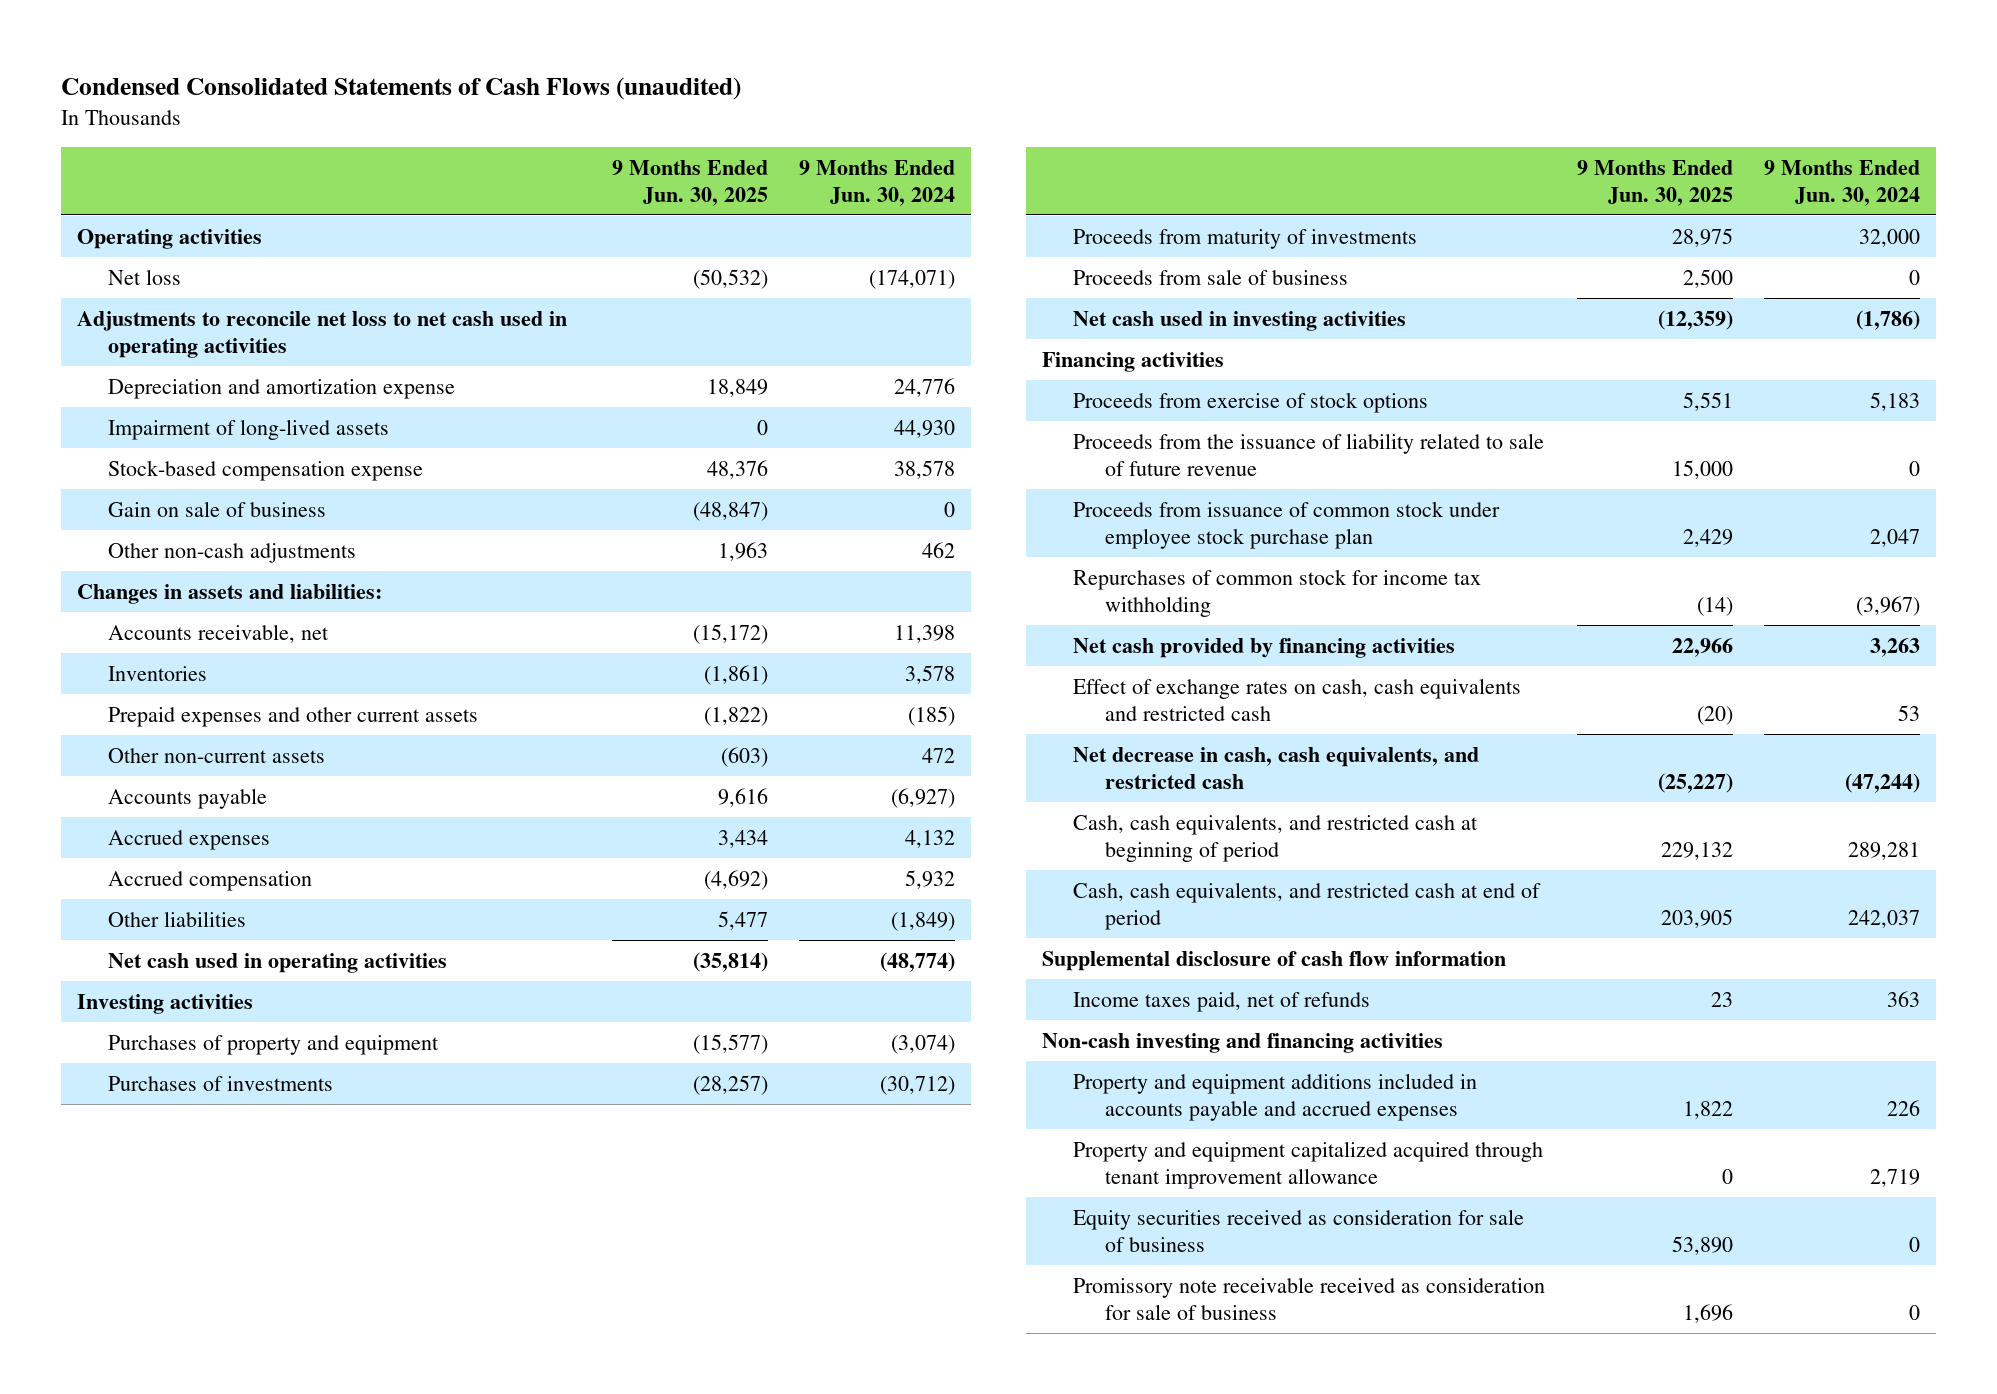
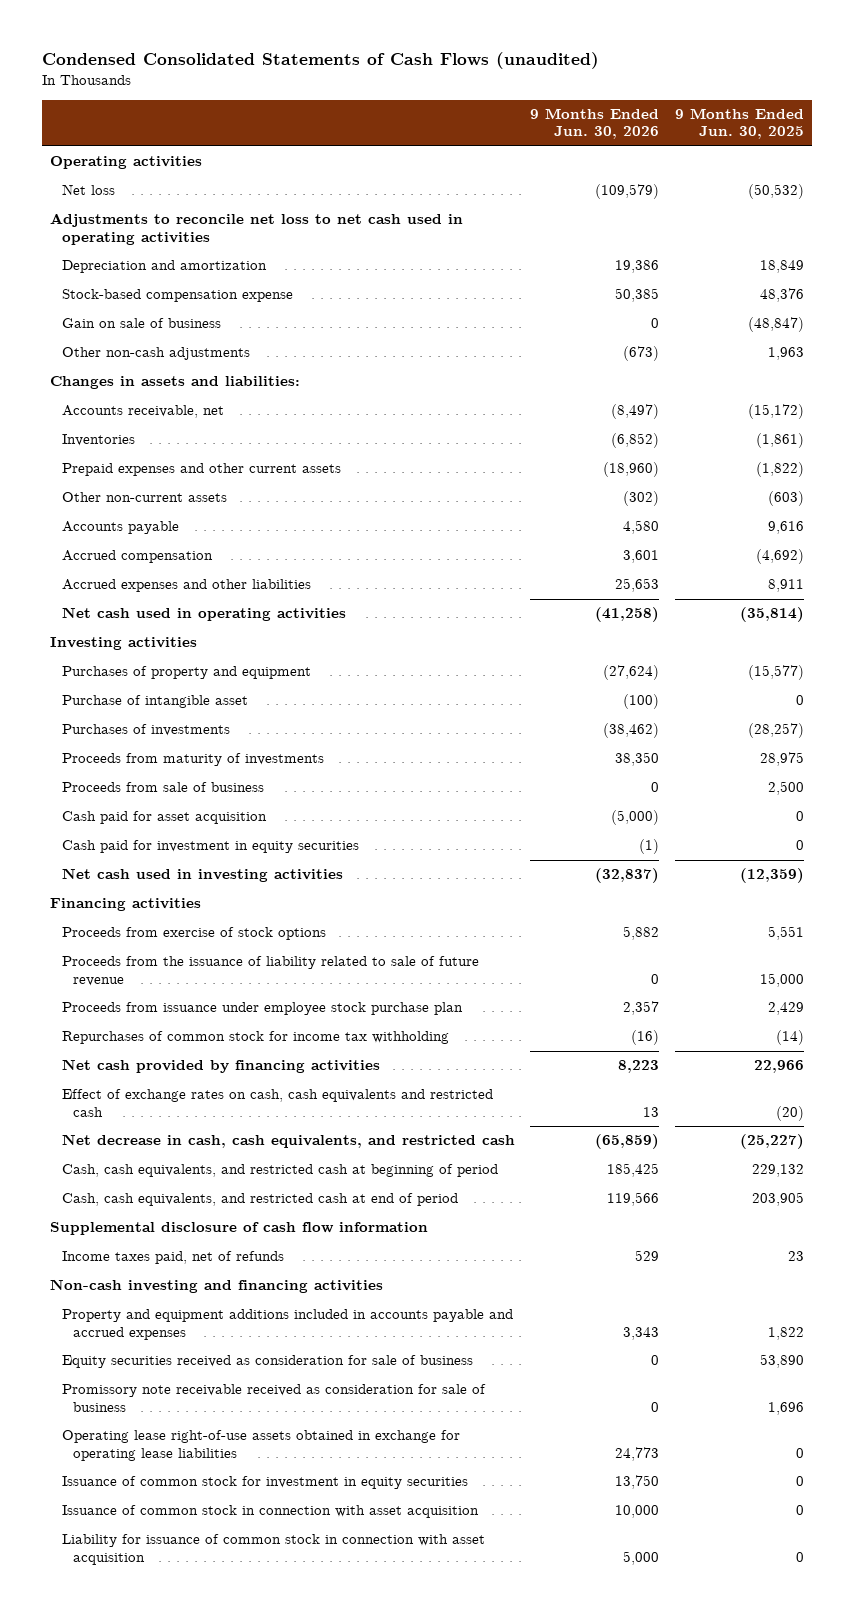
[799,159,956,206] 9 Months Ended Jun. 30, 2024 -> none
none -> [530,107,660,140] 9 Months Ended Jun. 30, 2026
[108,418,390,440] Impairment of long-lived assets -> none
[108,378,456,399] Depreciation and amortization expense -> [61,260,267,274] Depreciation and amortization
[108,829,271,850] Accrued expenses -> none
[108,910,247,927] Other liabilities -> none
none -> [61,579,311,593] Accrued expenses and other liabilities
none -> [61,695,248,709] Purchase of intangible asset
none -> [61,811,267,825] Cash paid for asset acquisition
none -> [61,840,359,854] Cash paid for investment in equity securities
[1073,500,1501,549] Proceeds from issuance of common stock under employee stock purchase plan -> [61,1002,463,1016] Proceeds from issuance under employee stock purchase plan
[1073,1140,1544,1189] Property and equipment capitalized acquired through tenant improvement allowance -> none
none -> [61,1430,460,1461] Operating lease right-of-use assets obtained in exchange for operating lease liabilities
none -> [61,1476,468,1490] Issuance of common stock for investment in equity securities
none -> [61,1505,479,1519] Issuance of common stock in connection with asset acquisition
none -> [61,1534,485,1565] Liability for issuance of common stock in connection with asset acquisition

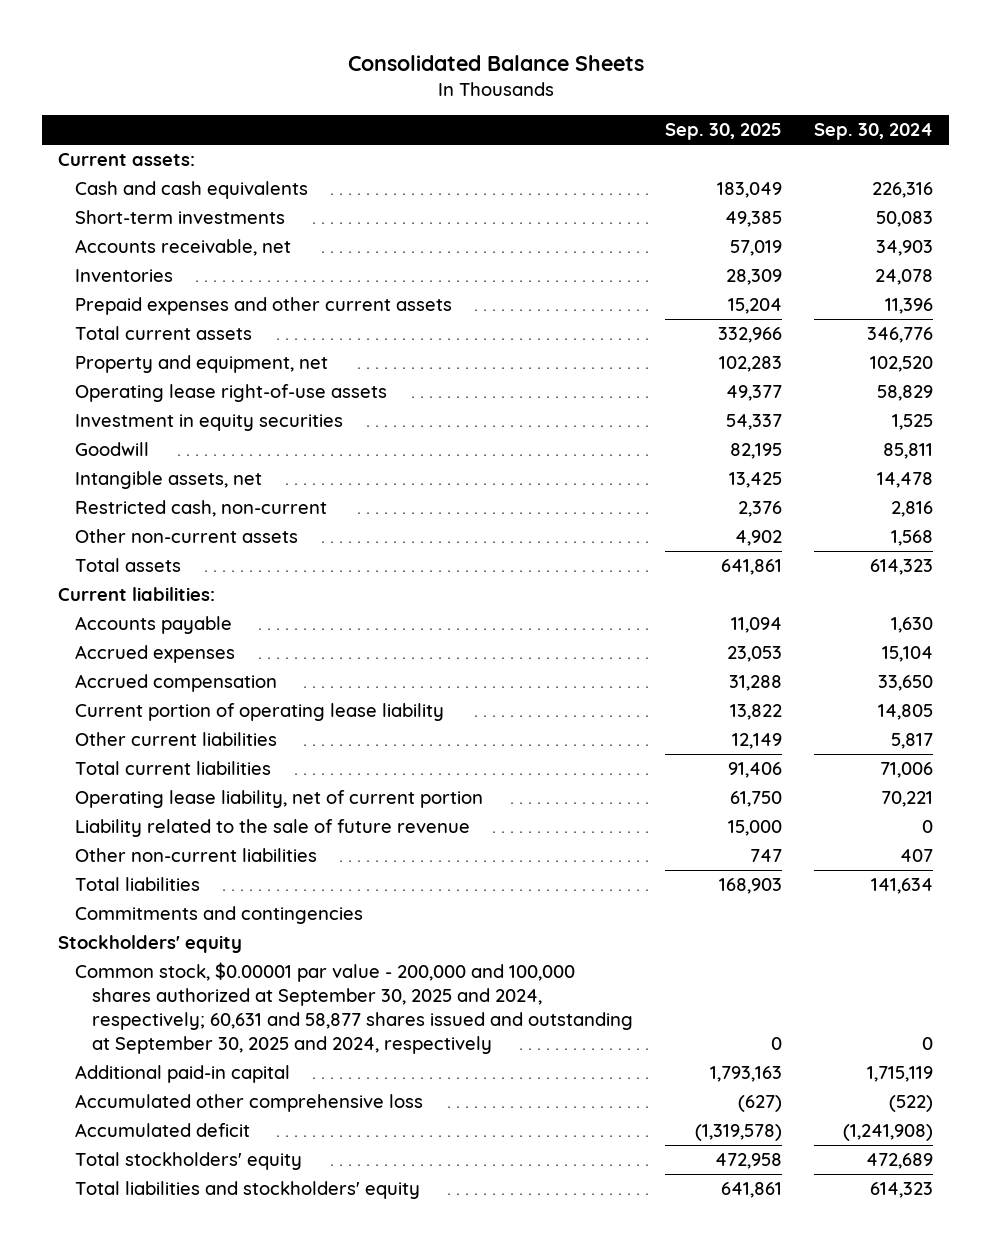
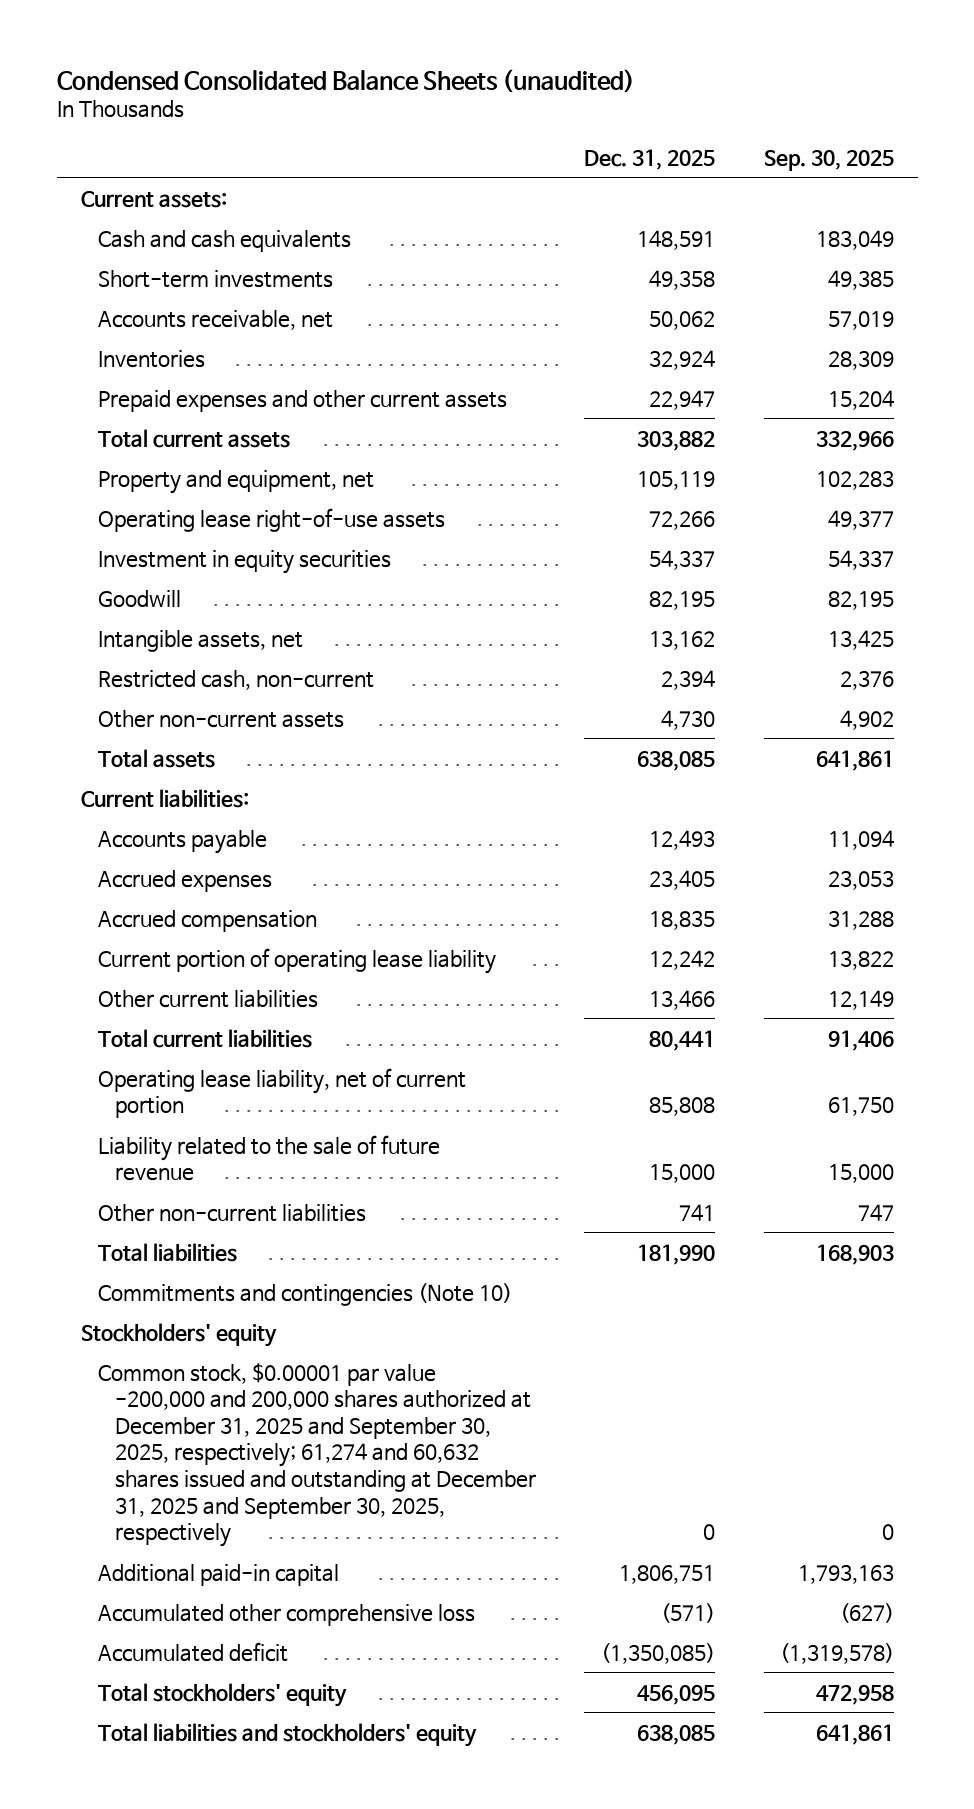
[347,55,644,72] Consolidated Balance Sheets -> [56,68,635,93] Condensed Consolidated Balance Sheets (unaudited)
[813,123,933,141] Sep. 30, 2024 -> none
none -> [584,148,716,170] Dec. 31, 2025
[74,906,363,925] Commitments and contingencies -> [97,1282,512,1306] Commitments and contingencies (Note 10)
[74,962,633,1054] Common stock, $0.00001 par value - 200,000 and 100,000 shares authorized at September 30, 2025 and 2024, respectively; 60,631 and 58,877 shares issued and outstanding at September 30, 2025 and 2024, respectively -> [97,1362,536,1548] Common stock, $0.00001 par value -200,000 and 200,000 shares authorized at December 31, 2025 and September 30, 2025, respectively; 61,274 and 60,632 shares issued and outstanding at December 31, 2025 and September 30, 2025, respectively

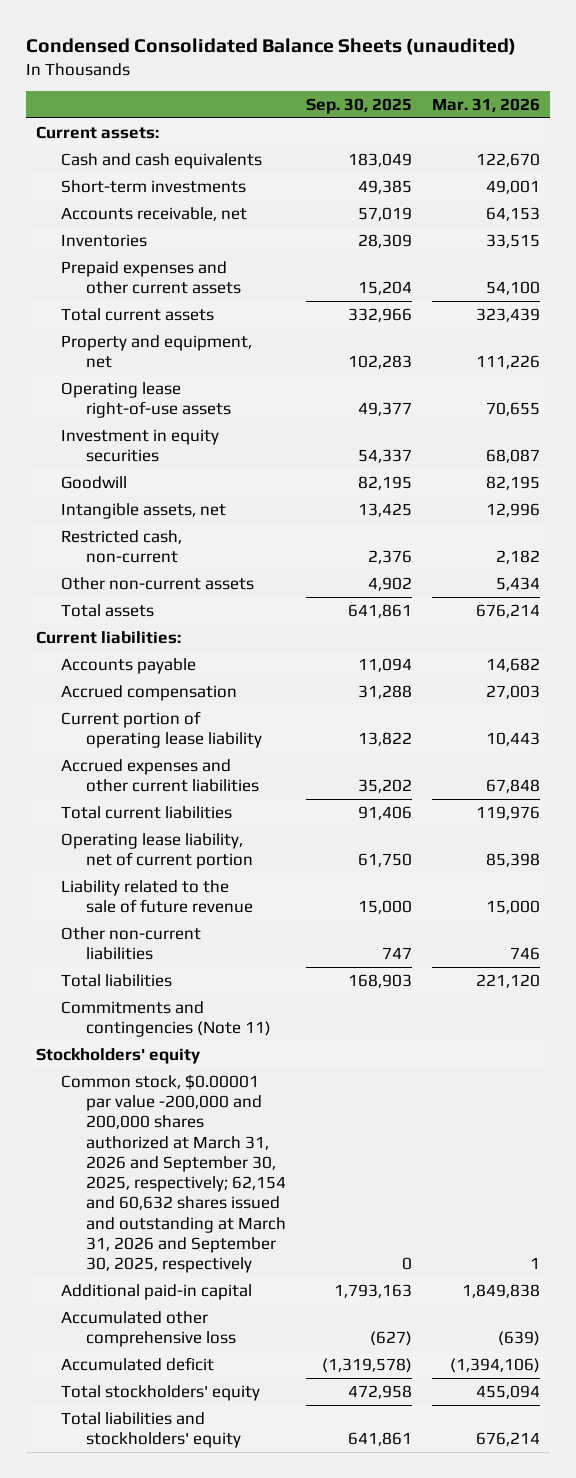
[584,148,716,170] Dec. 31, 2025 -> none
none -> [431,98,540,113] Mar. 31, 2026
[97,869,272,892] Accrued expenses -> none
[97,989,318,1008] Other current liabilities -> [60,758,259,792] Accrued expenses and other current liabilities
[827,989,894,1010] 12,149 -> [357,778,412,793] 35,202
[97,1282,512,1306] Commitments and contingencies (Note 10) -> [60,1000,271,1037] Commitments and contingencies (Note 11)
[97,1362,536,1548] Common stock, $0.00001 par value -200,000 and 200,000 shares authorized at December 31, 2025 and September 30, 2025, respectively; 61,274 and 60,632 shares issued and outstanding at December 31, 2025 and September 30, 2025, respectively -> [60,1073,286,1274] Common stock, $0.00001 par value -200,000 and 200,000 shares authorized at March 31, 2026 and September 30, 2025, respectively; 62,154 and 60,632 shares issued and outstanding at March 31, 2026 and September 30, 2025, respectively

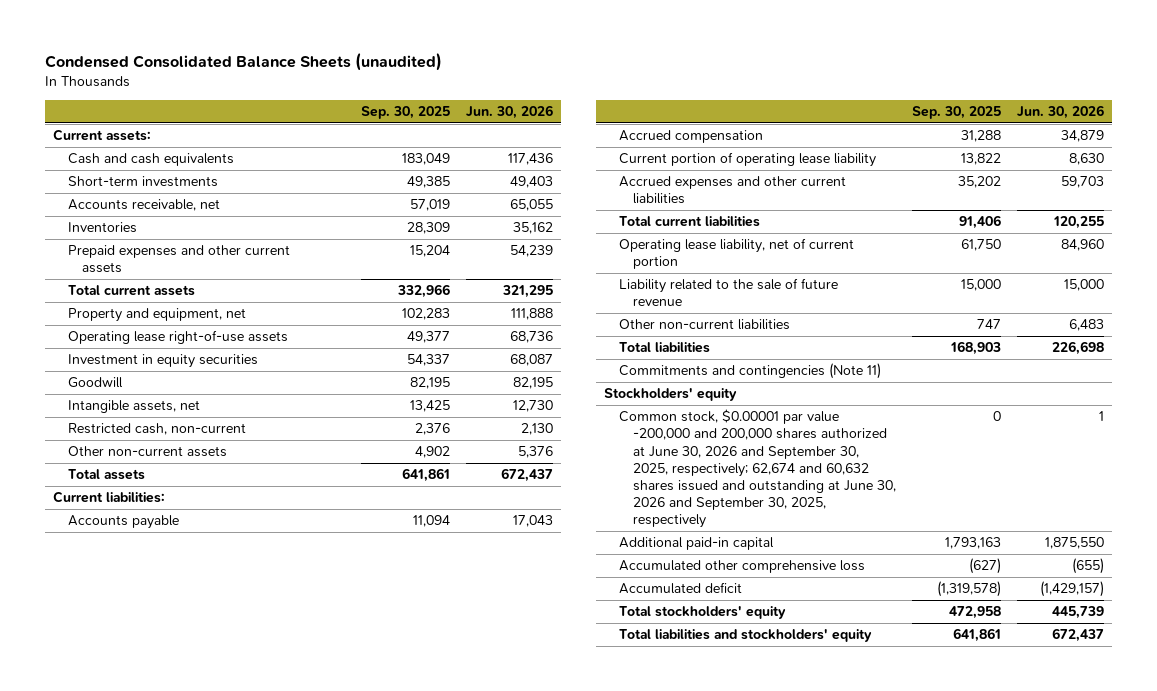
[431,98,540,113] Mar. 31, 2026 -> none
none -> [466,105,554,120] Jun. 30, 2026
[60,1073,286,1274] Common stock, $0.00001 par value -200,000 and 200,000 shares authorized at March 31, 2026 and September 30, 2025, respectively; 62,154 and 60,632 shares issued and outstanding at March 31, 2026 and September 30, 2025, respectively -> [618,409,897,528] Common stock, $0.00001 par value -200,000 and 200,000 shares authorized at June 30, 2026 and September 30, 2025, respectively; 62,674 and 60,632 shares issued and outstanding at June 30, 2026 and September 30, 2025, respectively

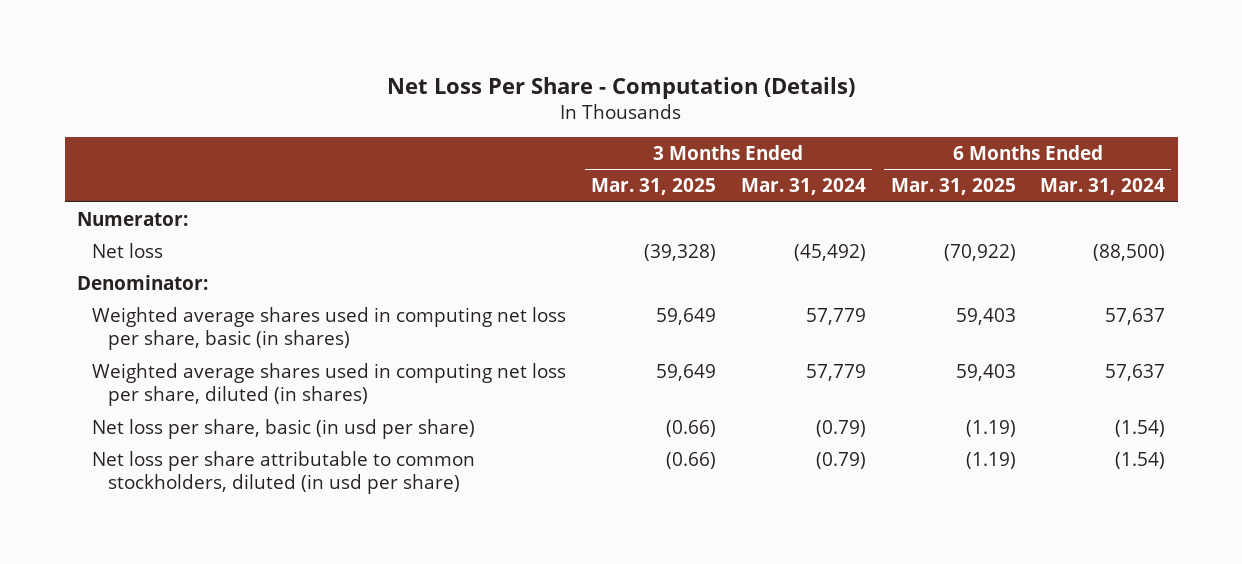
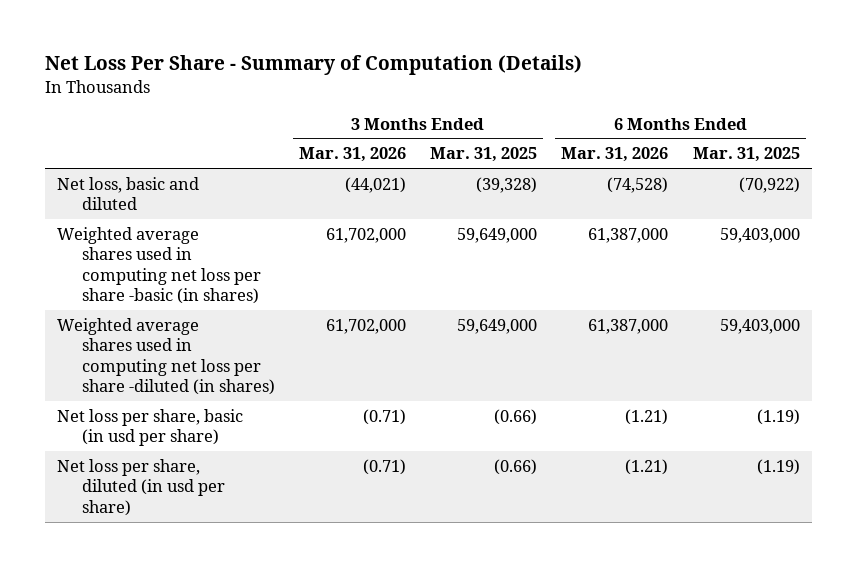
[387,76,856,99] Net Loss Per Share - Computation (Details) -> [44,55,582,76] Net Loss Per Share - Summary of Computation (Details)
[740,178,866,196] Mar. 31, 2024 -> none
[1040,178,1166,196] Mar. 31, 2024 -> none
none -> [298,147,406,163] Mar. 31, 2026
none -> [561,147,669,163] Mar. 31, 2026
[77,211,189,226] Numerator: -> none
[77,274,209,290] Denominator: -> none
[92,242,164,258] Net loss -> [56,176,199,211] Net loss, basic and diluted
[92,306,567,351] Weighted average shares used in computing net loss per share, basic (in shares) -> [56,226,261,305] Weighted average shares used in computing net loss per share -basic (in shares)
[656,307,717,325] 59,649 -> [457,227,538,243] 59,649,000
[955,307,1016,325] 59,403 -> [719,227,800,243] 59,403,000
[92,362,567,407] Weighted average shares used in computing net loss per share, diluted (in shares) -> [56,317,275,396] Weighted average shares used in computing net loss per share -diluted (in shares)
[656,363,717,381] 59,649 -> [457,318,538,334] 59,649,000
[955,363,1016,381] 59,403 -> [719,318,800,334] 59,403,000
[92,450,476,495] Net loss per share attributable to common stockholders, diluted (in usd per share) -> [56,458,225,516] Net loss per share, diluted (in usd per share)

